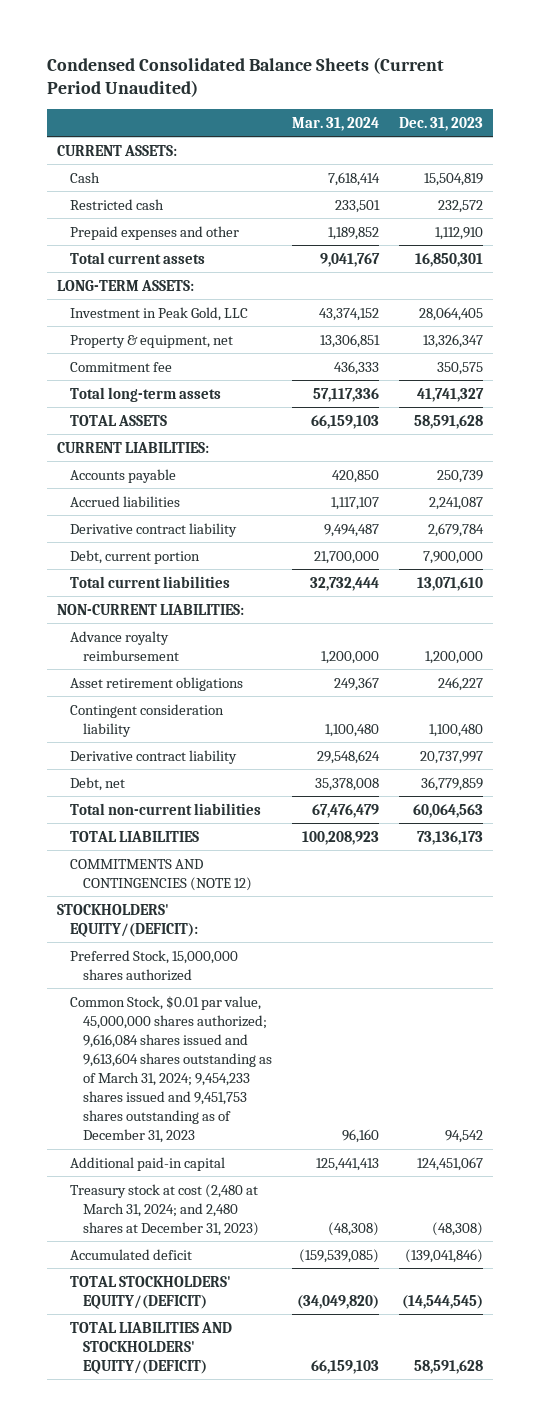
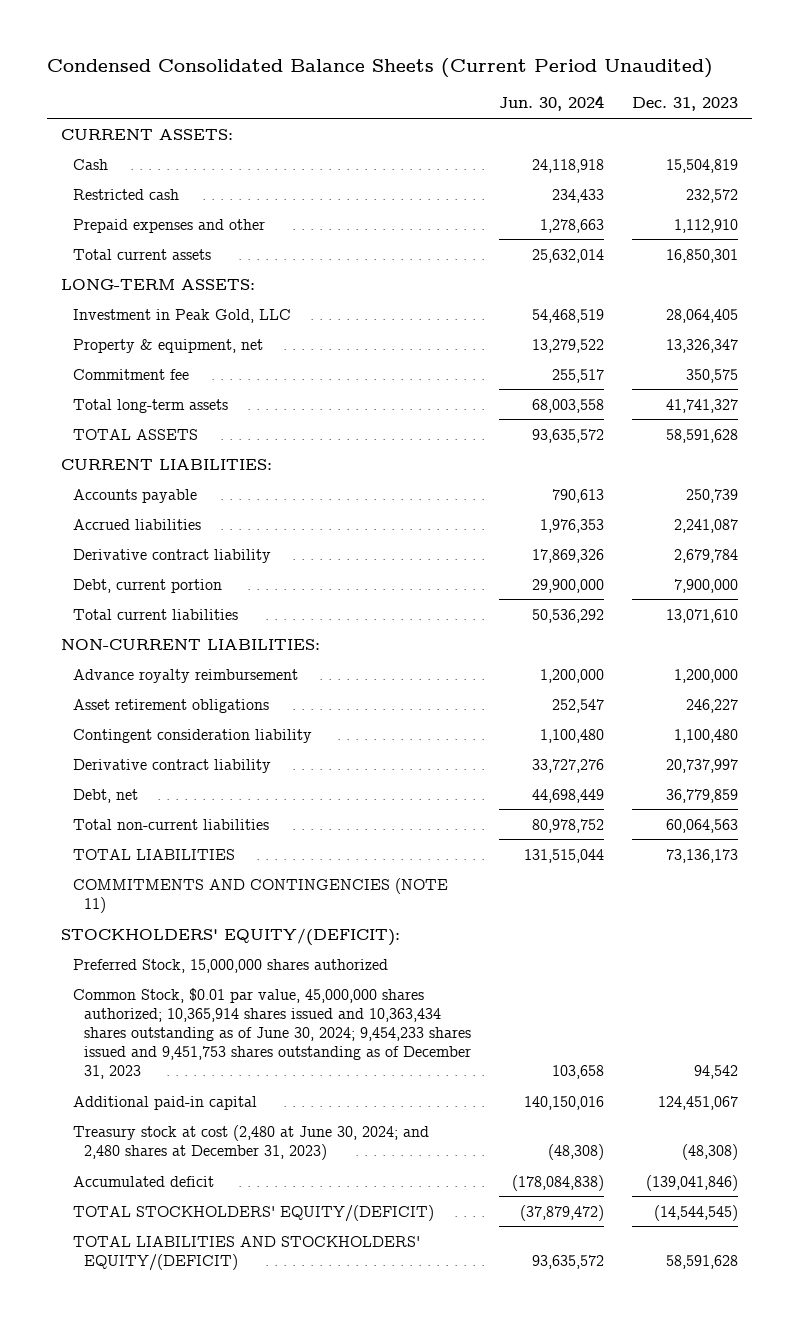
[292,117,380,132] Mar. 31, 2024 -> none
none -> [499,95,605,112] Jun. 30, 2024
[70,858,253,891] COMMITMENTS AND CONTINGENCIES (NOTE 12) -> [72,877,448,913] COMMITMENTS AND CONTINGENCIES (NOTE 11)
[70,995,273,1144] Common Stock, $0.01 par value, 45,000,000 shares authorized; 9,616,084 shares issued and 9,613,604 shares outstanding as of March 31, 2024; 9,454,233 shares issued and 9,451,753 shares outstanding as of December 31, 2023 -> [72,987,472,1080] Common Stock, $0.01 par value, 45,000,000 shares authorized; 10,365,914 shares issued and 10,363,434 shares outstanding as of June 30, 2024; 9,454,233 shares issued and 9,451,753 shares outstanding as of December 31, 2023
[70,1183,260,1236] Treasury stock at cost (2,480 at March 31, 2024; and 2,480 shares at December 31, 2023) -> [72,1124,429,1160] Treasury stock at cost (2,480 at June 30, 2024; and 2,480 shares at December 31, 2023)

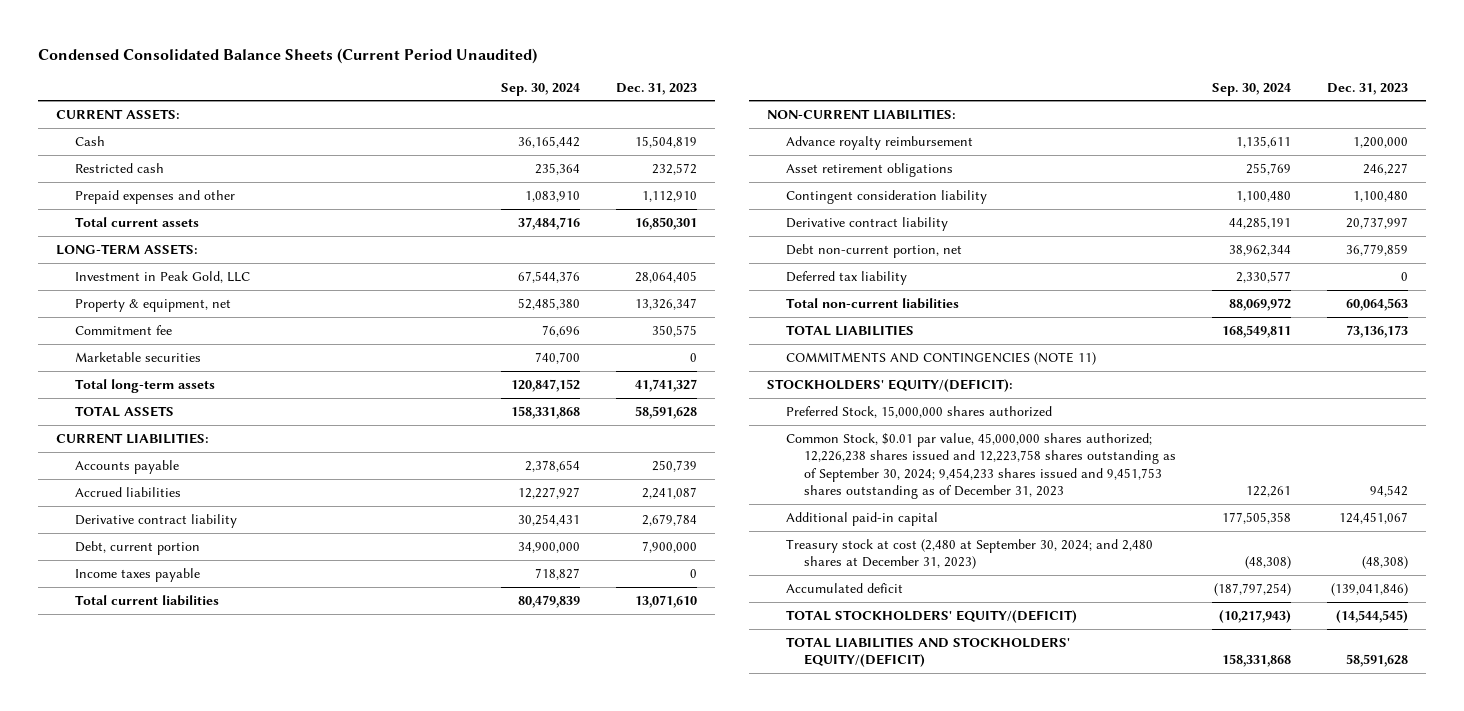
[499,95,605,112] Jun. 30, 2024 -> none
none -> [501,82,581,96] Sep. 30, 2024
none -> [74,351,201,362] Marketable securities
none -> [74,567,200,582] Income taxes payable
[72,788,138,803] Debt, net -> [785,243,962,258] Debt non-current portion, net
none -> [785,270,907,285] Deferred tax liability
[72,987,472,1080] Common Stock, $0.01 par value, 45,000,000 shares authorized; 10,365,914 shares issued and 10,363,434 shares outstanding as of June 30, 2024; 9,454,233 shares issued and 9,451,753 shares outstanding as of December 31, 2023 -> [785,432,1177,500] Common Stock, $0.01 par value, 45,000,000 shares authorized; 12,226,238 shares issued and 12,223,758 shares outstanding as of September 30, 2024; 9,454,233 shares issued and 9,451,753 shares outstanding as of December 31, 2023
[72,1124,429,1160] Treasury stock at cost (2,480 at June 30, 2024; and 2,480 shares at December 31, 2023) -> [785,538,1153,570] Treasury stock at cost (2,480 at September 30, 2024; and 2,480 shares at December 31, 2023)

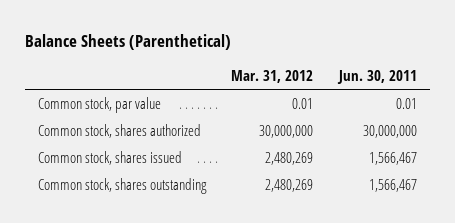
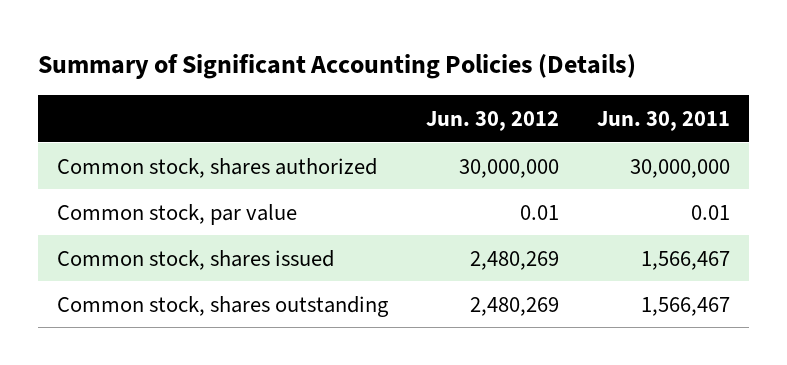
[24,34,231,51] Balance Sheets (Parenthetical) -> [38,53,637,79] Summary of Significant Accounting Policies (Details)
[231,69,314,83] Mar. 31, 2012 -> none
none -> [425,110,559,131] Jun. 30, 2012
[37,96,161,113] Common stock, par value -> [57,203,298,225] Common stock, par value

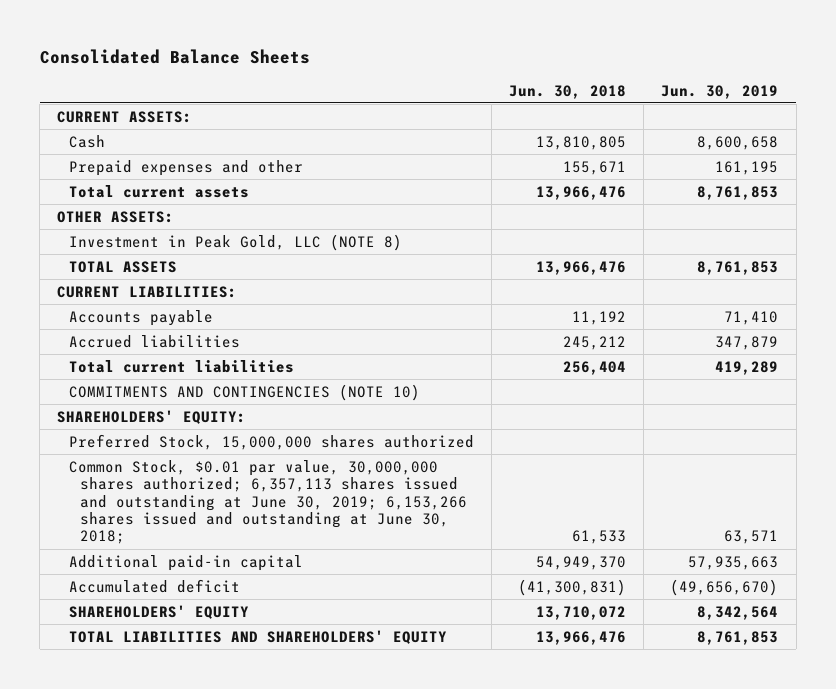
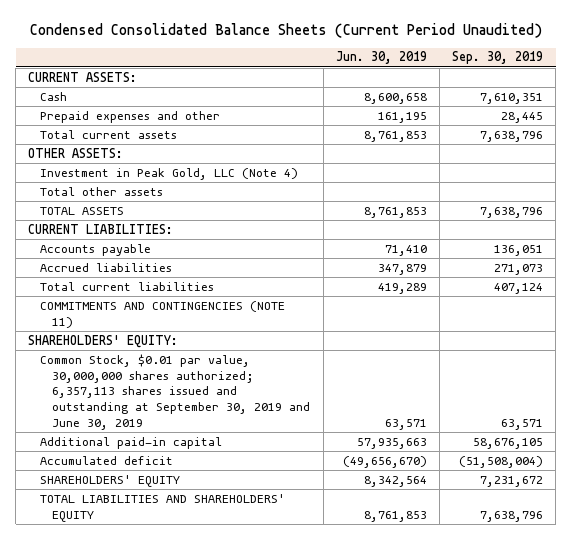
[39,48,310,64] Consolidated Balance Sheets -> [29,23,542,39] Condensed Consolidated Balance Sheets (Current Period Unaudited)
[508,84,626,99] Jun. 30, 2018 -> none
none -> [451,51,543,65] Sep. 30, 2019
[68,233,402,251] Investment in Peak Gold, LLC (NOTE 8) -> [40,167,299,180] Investment in Peak Gold, LLC (Note 4)
none -> [40,186,164,196] Total other assets
[68,383,420,401] COMMITMENTS AND CONTINGENCIES (NOTE 10) -> [40,300,286,328] COMMITMENTS AND CONTINGENCIES (NOTE 11)
[68,433,474,450] Preferred Stock, 15,000,000 shares authorized -> none
[68,459,467,545] Common Stock, $0.01 par value, 30,000,000 shares authorized; 6,357,113 shares issued and outstanding at June 30, 2019; 6,153,266 shares issued and outstanding at June 30, 2018; -> [40,353,311,430] Common Stock, $0.01 par value, 30,000,000 shares authorized; 6,357,113 shares issued and outstanding at September 30, 2019 and June 30, 2019

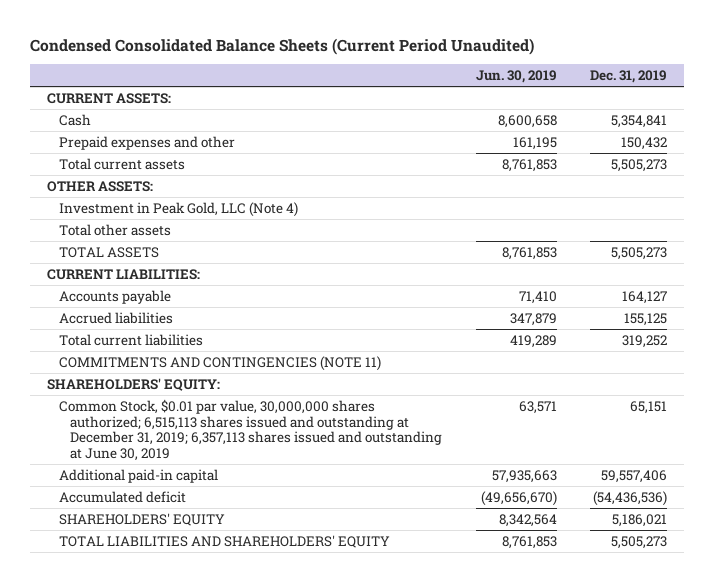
[451,51,543,65] Sep. 30, 2019 -> none
none -> [590,70,668,84] Dec. 31, 2019
[40,353,311,430] Common Stock, $0.01 par value, 30,000,000 shares authorized; 6,357,113 shares issued and outstanding at September 30, 2019 and June 30, 2019 -> [58,398,443,462] Common Stock, $0.01 par value, 30,000,000 shares authorized; 6,515,113 shares issued and outstanding at December 31, 2019; 6,357,113 shares issued and outstanding at June 30, 2019

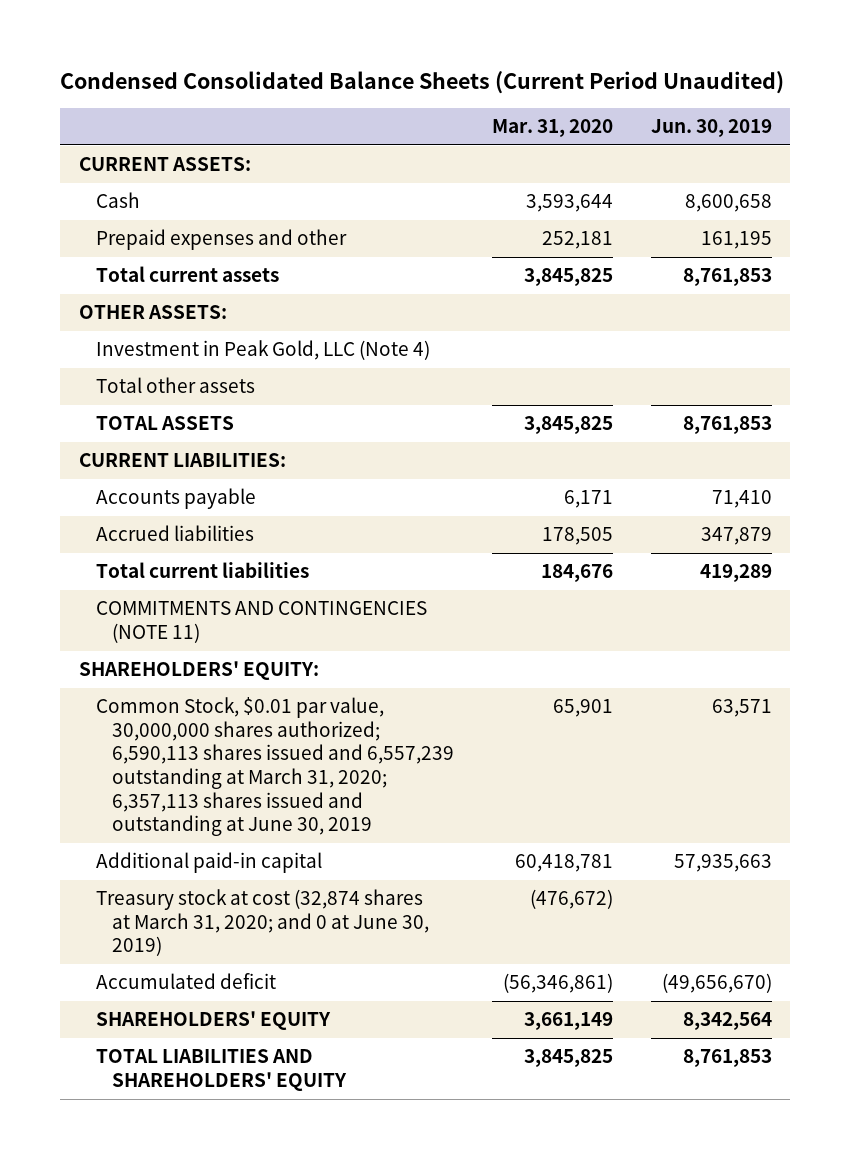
[590,70,668,84] Dec. 31, 2019 -> none
none -> [491,119,613,138] Mar. 31, 2020
[58,398,443,462] Common Stock, $0.01 par value, 30,000,000 shares authorized; 6,515,113 shares issued and outstanding at December 31, 2019; 6,357,113 shares issued and outstanding at June 30, 2019 -> [95,697,455,837] Common Stock, $0.01 par value, 30,000,000 shares authorized; 6,590,113 shares issued and 6,557,239 outstanding at March 31, 2020; 6,357,113 shares issued and outstanding at June 30, 2019
none -> [95,889,430,957] Treasury stock at cost (32,874 shares at March 31, 2020; and 0 at June 30, 2019)

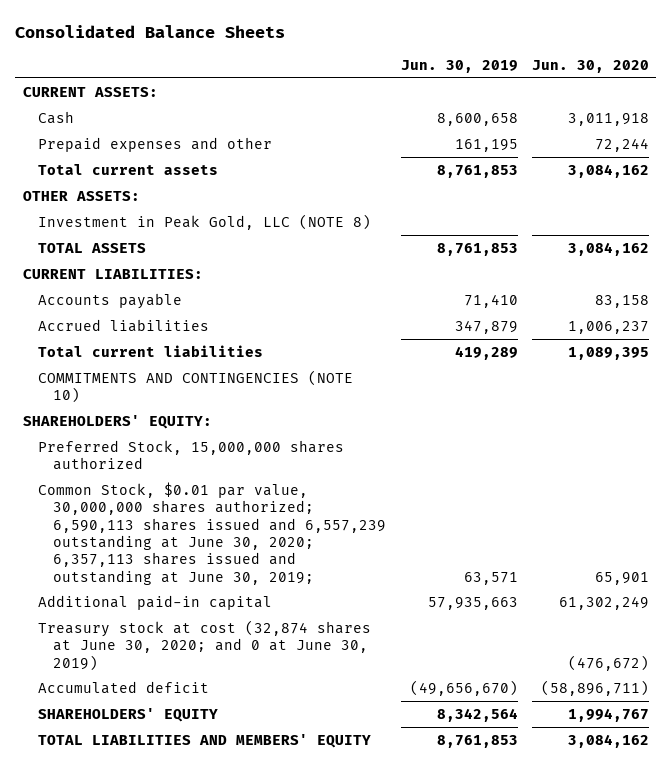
[59,71,784,95] Condensed Consolidated Balance Sheets (Current Period Unaudited) -> [15,24,286,38] Consolidated Balance Sheets
[491,119,613,138] Mar. 31, 2020 -> none
none -> [532,59,650,73] Jun. 30, 2020
[95,377,255,394] Total other assets -> none
[95,340,430,361] Investment in Peak Gold, LLC (Note 4) -> [37,213,371,230] Investment in Peak Gold, LLC (NOTE 8)
[95,601,427,643] COMMITMENTS AND CONTINGENCIES (NOTE 11) -> [37,369,353,404] COMMITMENTS AND CONTINGENCIES (NOTE 10)
none -> [37,439,344,471] Preferred Stock, 15,000,000 shares authorized
[95,697,455,837] Common Stock, $0.01 par value, 30,000,000 shares authorized; 6,590,113 shares issued and 6,557,239 outstanding at March 31, 2020; 6,357,113 shares issued and outstanding at June 30, 2019 -> [37,481,387,585] Common Stock, $0.01 par value, 30,000,000 shares authorized; 6,590,113 shares issued and 6,557,239 outstanding at June 30, 2020; 6,357,113 shares issued and outstanding at June 30, 2019;
[95,889,430,957] Treasury stock at cost (32,874 shares at March 31, 2020; and 0 at June 30, 2019) -> [37,619,371,671] Treasury stock at cost (32,874 shares at June 30, 2020; and 0 at June 30, 2019)
[95,1049,348,1091] TOTAL LIABILITIES AND SHAREHOLDERS' EQUITY -> [37,733,371,748] TOTAL LIABILITIES AND MEMBERS' EQUITY

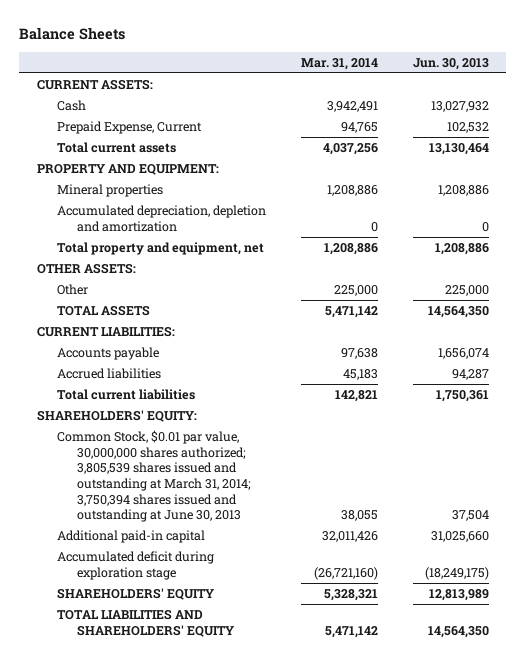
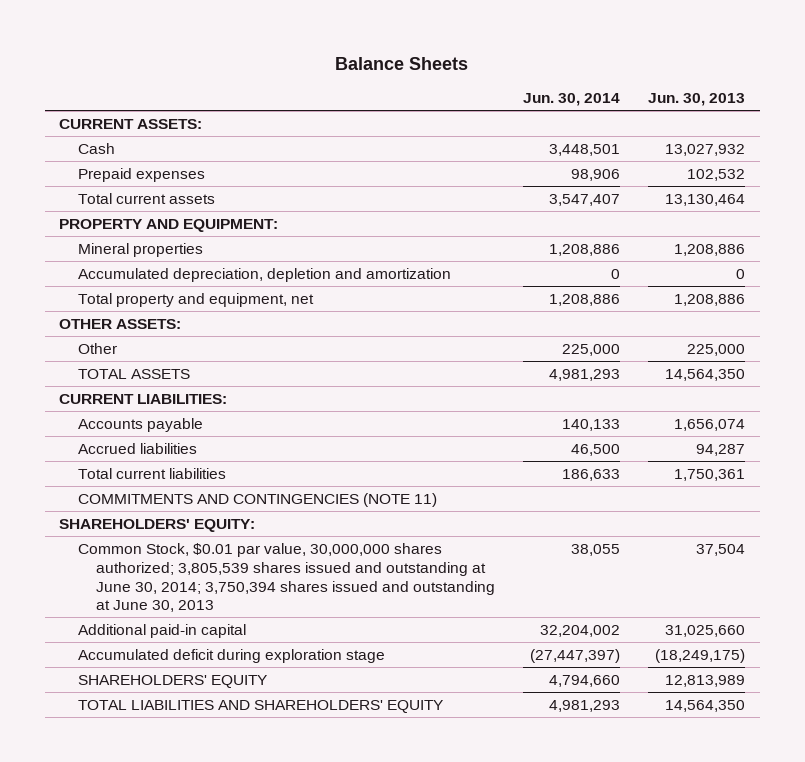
[300,57,378,70] Mar. 31, 2014 -> none
none -> [523,93,621,107] Jun. 30, 2014
[56,121,202,135] Prepaid Expense, Current -> [77,167,205,182] Prepaid expenses
none -> [77,492,437,507] COMMITMENTS AND CONTINGENCIES (NOTE 11)
[56,430,251,523] Common Stock, $0.01 par value, 30,000,000 shares authorized; 3,805,539 shares issued and outstanding at March 31, 2014; 3,750,394 shares issued and outstanding at June 30, 2013 -> [77,542,495,613] Common Stock, $0.01 par value, 30,000,000 shares authorized; 3,805,539 shares issued and outstanding at June 30, 2014; 3,750,394 shares issued and outstanding at June 30, 2013

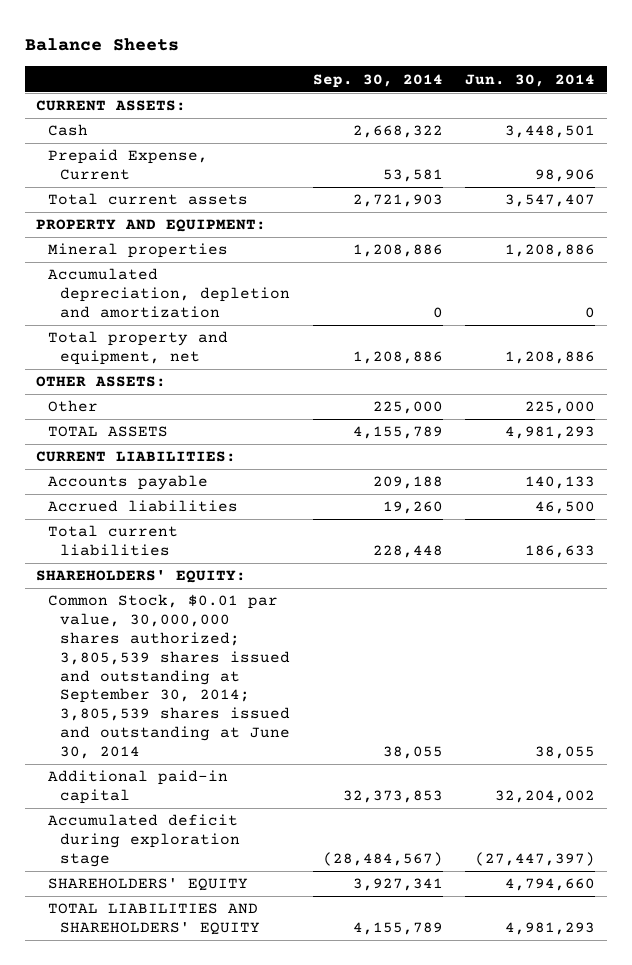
[648,93,746,107] Jun. 30, 2013 -> none
none -> [312,73,443,88] Sep. 30, 2014
[77,167,205,182] Prepaid expenses -> [48,149,209,181] Prepaid Expense, Current
[77,492,437,507] COMMITMENTS AND CONTINGENCIES (NOTE 11) -> none
[77,542,495,613] Common Stock, $0.01 par value, 30,000,000 shares authorized; 3,805,539 shares issued and outstanding at June 30, 2014; 3,750,394 shares issued and outstanding at June 30, 2013 -> [48,594,291,759] Common Stock, $0.01 par value, 30,000,000 shares authorized; 3,805,539 shares issued and outstanding at September 30, 2014; 3,805,539 shares issued and outstanding at June 30, 2014

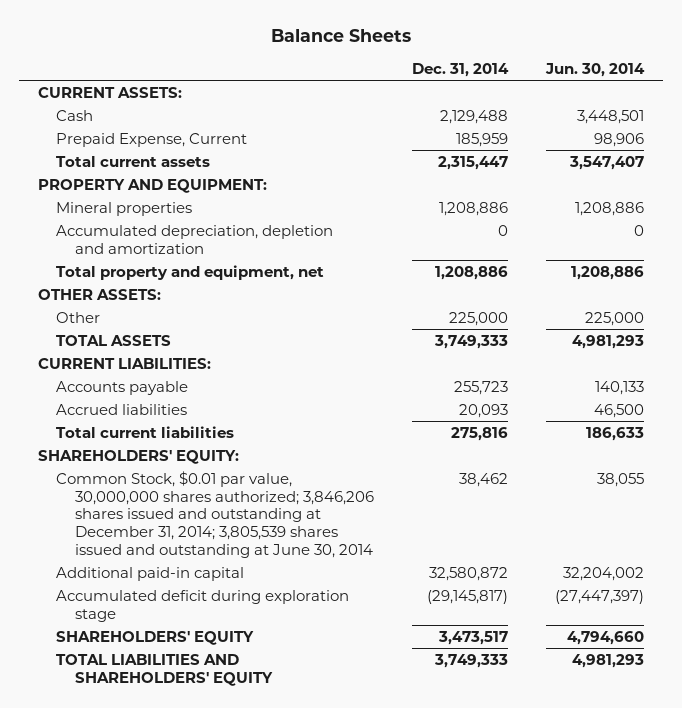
[312,73,443,88] Sep. 30, 2014 -> none
none -> [412,62,510,77] Dec. 31, 2014
[48,594,291,759] Common Stock, $0.01 par value, 30,000,000 shares authorized; 3,805,539 shares issued and outstanding at September 30, 2014; 3,805,539 shares issued and outstanding at June 30, 2014 -> [56,470,375,559] Common Stock, $0.01 par value, 30,000,000 shares authorized; 3,846,206 shares issued and outstanding at December 31, 2014; 3,805,539 shares issued and outstanding at June 30, 2014

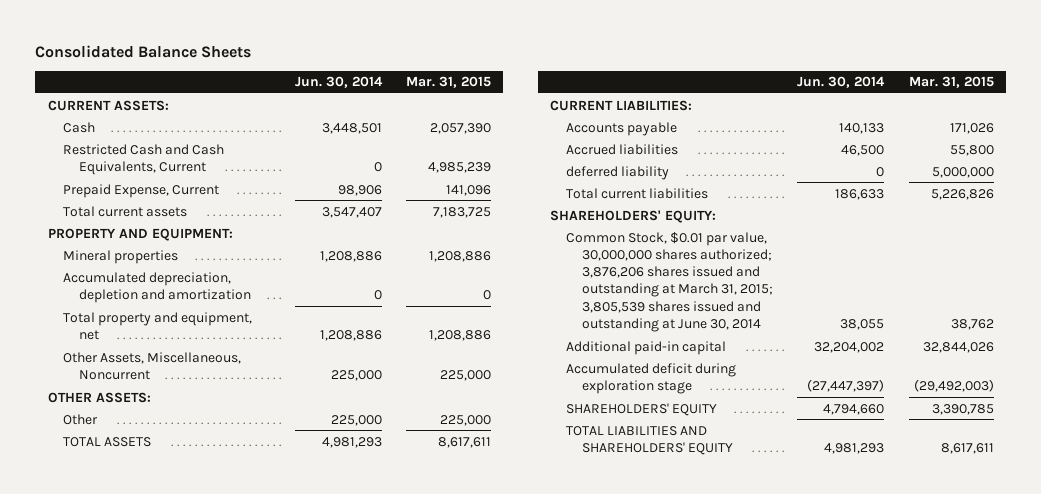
[271,29,412,43] Balance Sheets -> [35,44,252,58] Consolidated Balance Sheets
[412,62,510,77] Dec. 31, 2014 -> none
none -> [406,76,492,89] Mar. 31, 2015
none -> [63,143,225,175] Restricted Cash and Cash Equivalents, Current
none -> [63,351,242,380] Other Assets, Miscellaneous, Noncurrent
none -> [566,165,670,180] deferred liability
[56,470,375,559] Common Stock, $0.01 par value, 30,000,000 shares authorized; 3,846,206 shares issued and outstanding at December 31, 2014; 3,805,539 shares issued and outstanding at June 30, 2014 -> [566,231,773,333] Common Stock, $0.01 par value, 30,000,000 shares authorized; 3,876,206 shares issued and outstanding at March 31, 2015; 3,805,539 shares issued and outstanding at June 30, 2014

